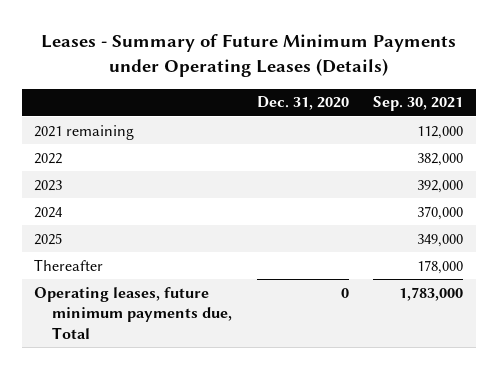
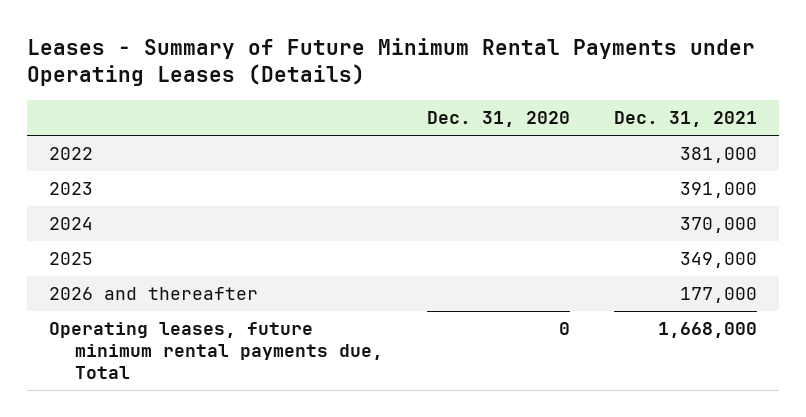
[40,34,456,78] Leases - Summary of Future Minimum Payments under Operating Leases (Details) -> [27,37,756,87] Leases - Summary of Future Minimum Rental Payments under Operating Leases (Details)
[373,96,464,112] Sep. 30, 2021 -> none
none -> [613,111,757,128] Dec. 31, 2021
[34,124,135,140] 2021 remaining -> none
[34,258,104,271] Thereafter -> [49,287,259,301] 2026 and thereafter
[34,286,233,339] Operating leases, future minimum payments due, Total -> [49,322,383,379] Operating leases, future minimum rental payments due, Total

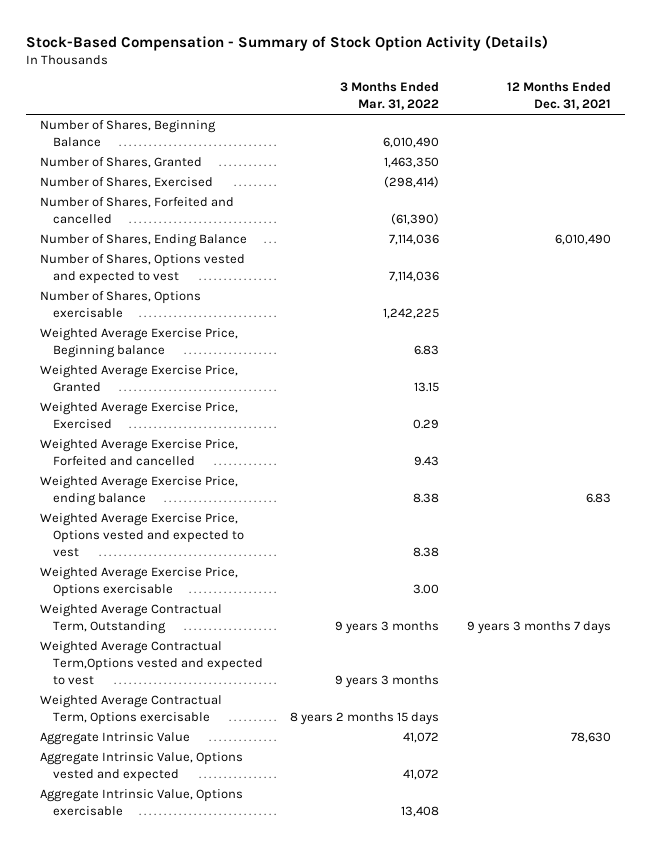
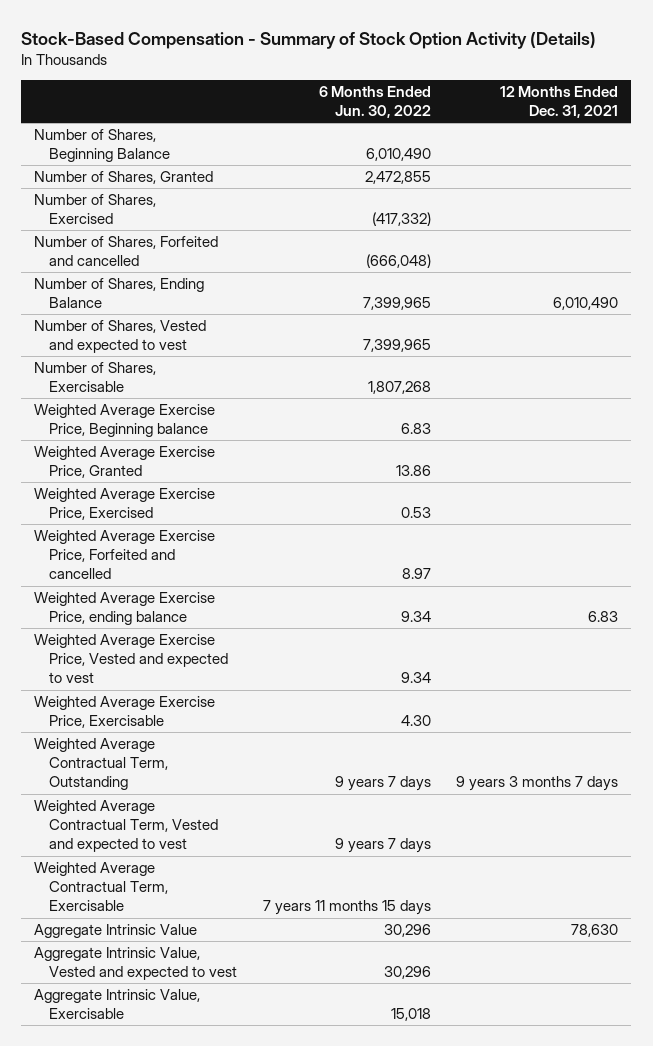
[340,82,440,111] 3 Months Ended Mar. 31, 2022 -> none
none -> [318,85,431,119] 6 Months Ended Jun. 30, 2022
[40,254,246,285] Number of Shares, Options vested and expected to vest -> [34,320,207,354] Number of Shares, Vested and expected to vest
[40,291,202,319] Number of Shares, Options exercisable -> [34,362,157,393] Number of Shares, Exercisable
[40,513,244,557] Weighted Average Exercise Price, Options vested and expected to vest -> [34,634,228,684] Weighted Average Exercise Price, Vested and expected to vest
[40,567,239,598] Weighted Average Exercise Price, Options exercisable -> [34,696,216,729] Weighted Average Exercise Price, Exercisable
[40,641,263,685] Weighted Average Contractual Term,Options vested and expected to vest -> [34,800,218,853] Weighted Average Contractual Term, Vested and expected to vest
[40,695,223,726] Weighted Average Contractual Term, Options exercisable -> [34,862,168,912] Weighted Average Contractual Term, Exercisable
[40,752,244,783] Aggregate Intrinsic Value, Options vested and expected -> [34,947,237,981] Aggregate Intrinsic Value, Vested and expected to vest
[40,789,244,817] Aggregate Intrinsic Value, Options exercisable -> [34,989,201,1020] Aggregate Intrinsic Value, Exercisable

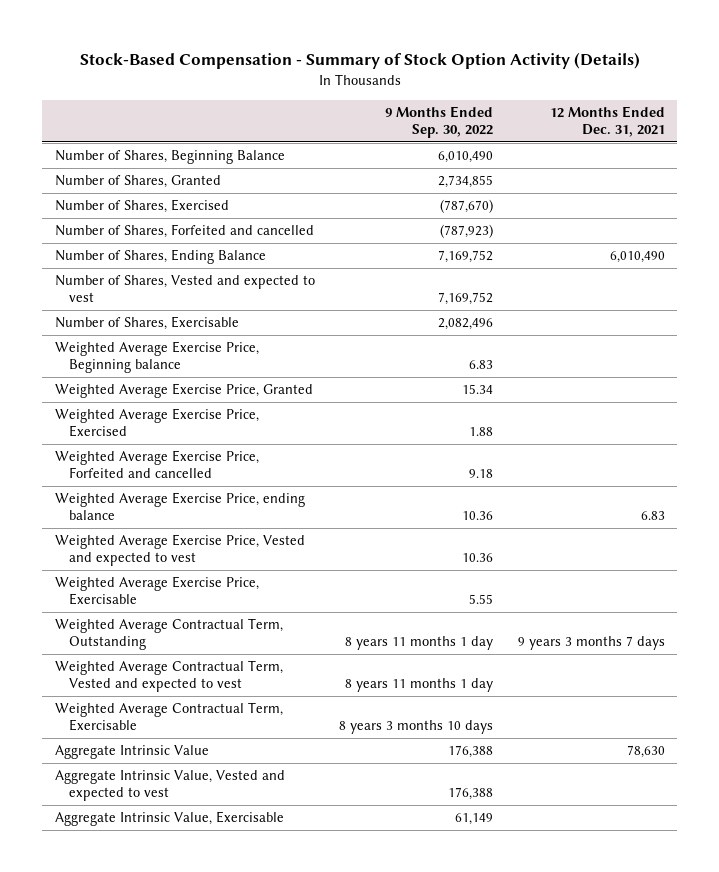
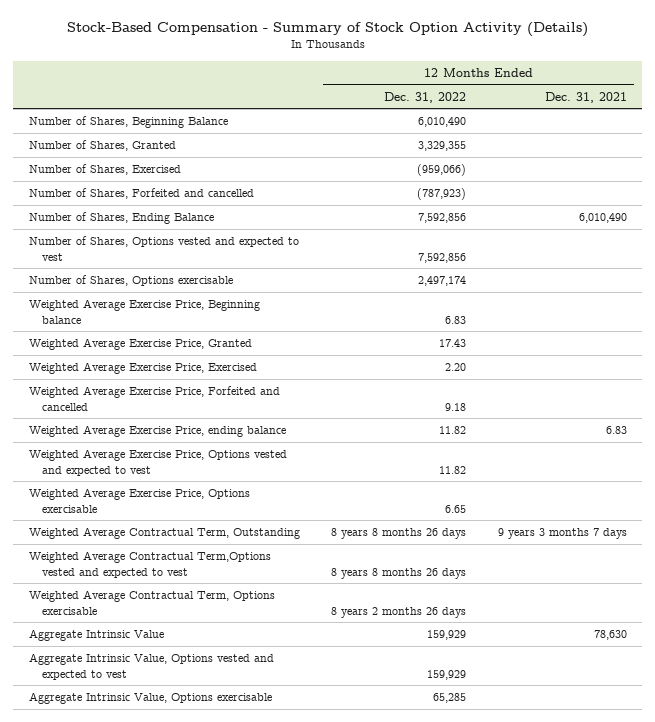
[385,105,494,139] 9 Months Ended Sep. 30, 2022 -> none
none -> [384,91,467,103] Dec. 31, 2022
[54,275,315,303] Number of Shares, Vested and expected to vest -> [28,236,299,261] Number of Shares, Options vested and expected to vest
[54,316,239,331] Number of Shares, Exercisable -> [28,275,233,287] Number of Shares, Options exercisable
[54,534,305,567] Weighted Average Exercise Price, Vested and expected to vest -> [28,449,287,476] Weighted Average Exercise Price, Options vested and expected to vest
[54,576,259,606] Weighted Average Exercise Price, Exercisable -> [28,488,250,513] Weighted Average Exercise Price, Options exercisable
[54,660,283,693] Weighted Average Contractual Term, Vested and expected to vest -> [28,551,271,578] Weighted Average Contractual Term,Options vested and expected to vest
[54,702,283,732] Weighted Average Contractual Term, Exercisable -> [28,590,275,615] Weighted Average Contractual Term, Options exercisable
[54,770,285,802] Aggregate Intrinsic Value, Vested and expected to vest -> [28,653,274,680] Aggregate Intrinsic Value, Options vested and expected to vest
[54,811,284,827] Aggregate Intrinsic Value, Exercisable -> [28,692,272,705] Aggregate Intrinsic Value, Options exercisable

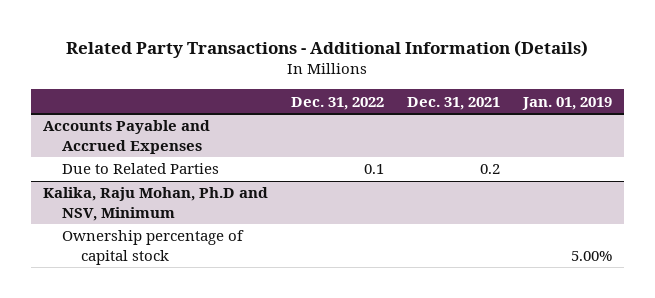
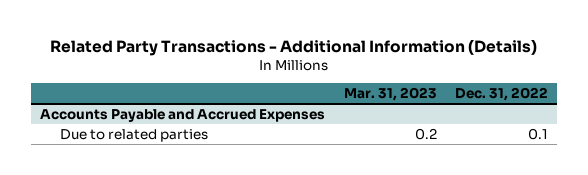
[407,96,501,110] Dec. 31, 2021 -> none
[522,96,613,110] Jan. 01, 2019 -> none
none -> [343,87,437,102] Mar. 31, 2023
[42,187,268,221] Kalika, Raju Mohan, Ph.D and NSV, Minimum -> none
[62,230,245,265] Ownership percentage of capital stock -> none
[62,163,220,175] Due to Related Parties -> [60,128,209,142] Due to related parties

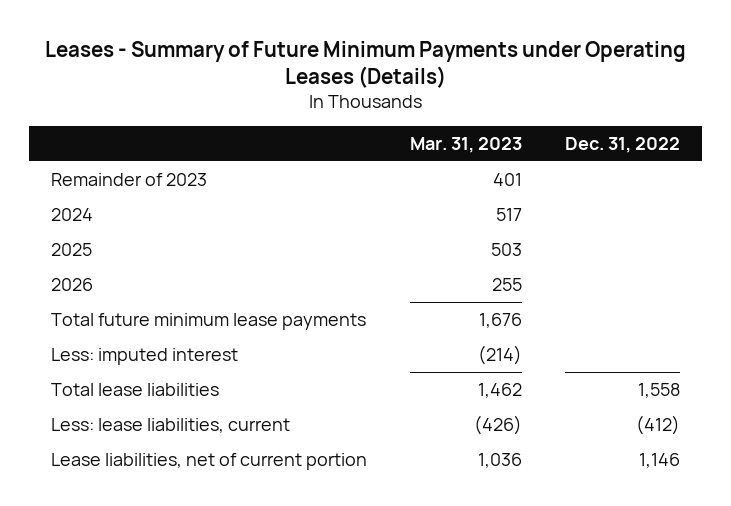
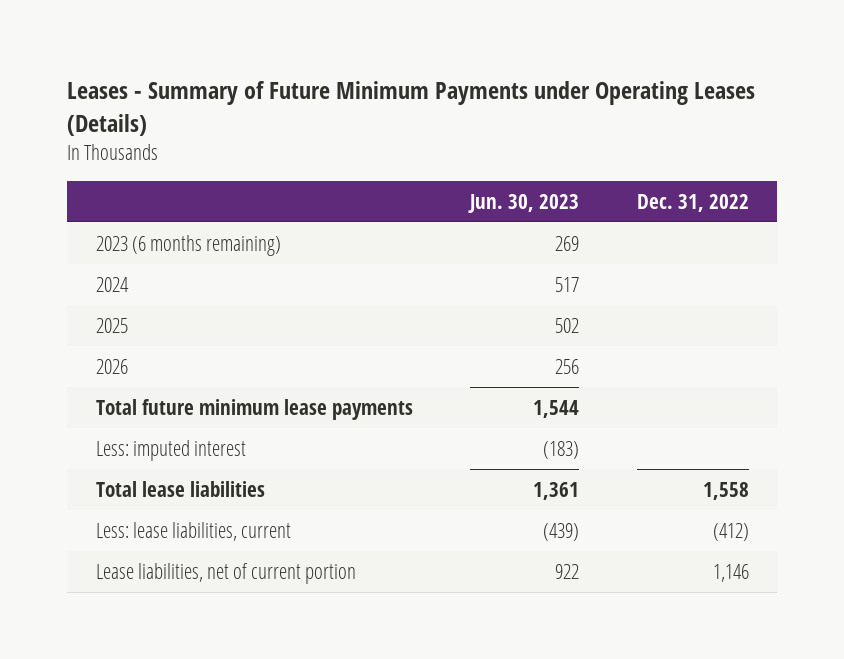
[410,137,523,154] Mar. 31, 2023 -> none
none -> [468,193,580,213] Jun. 30, 2023
[50,172,207,186] Remainder of 2023 -> [95,234,281,256] 2023 (6 months remaining)

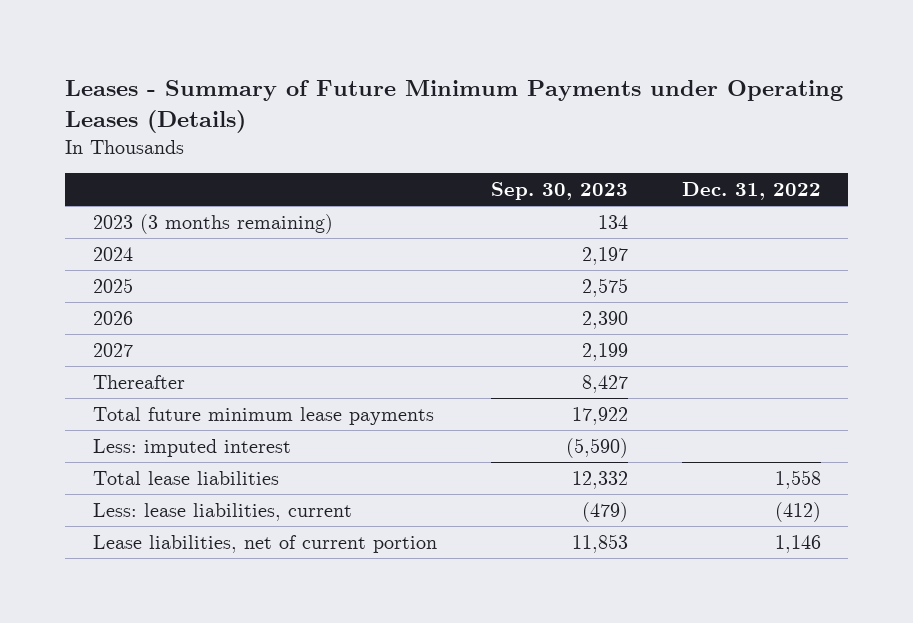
[468,193,580,213] Jun. 30, 2023 -> none
none -> [490,182,628,201] Sep. 30, 2023
[95,234,281,256] 2023 (6 months remaining) -> [92,213,333,234] 2023 (3 months remaining)
none -> [92,342,133,357] 2027
none -> [92,374,185,389] Thereafter

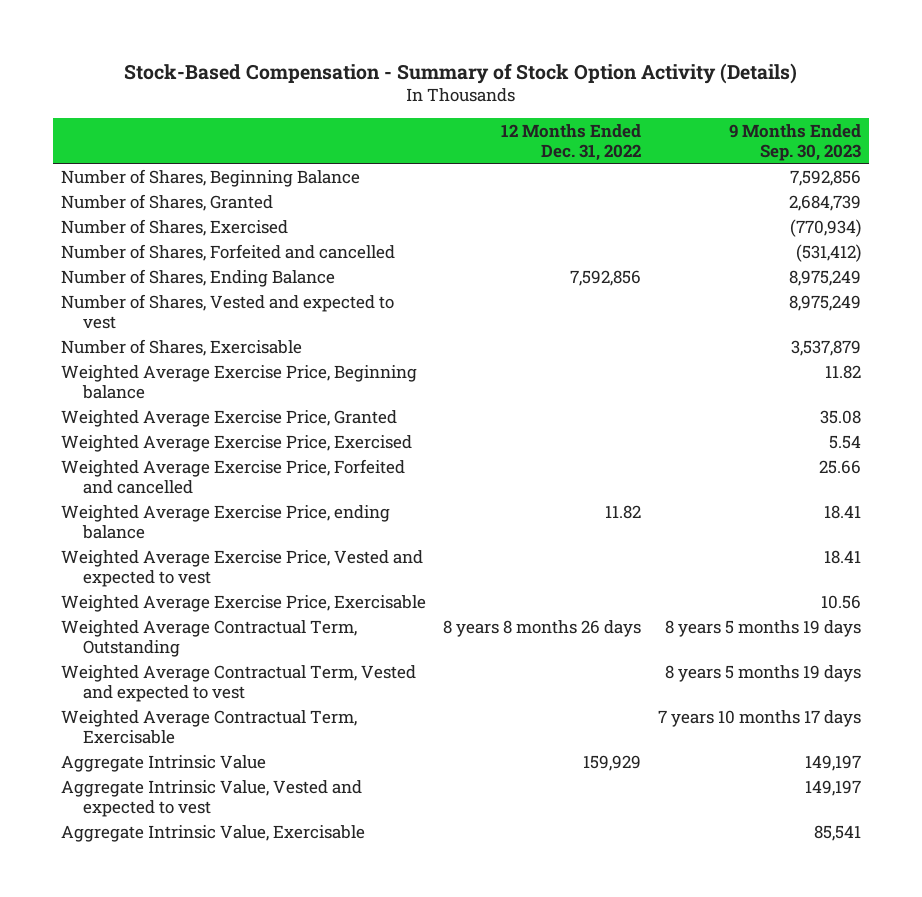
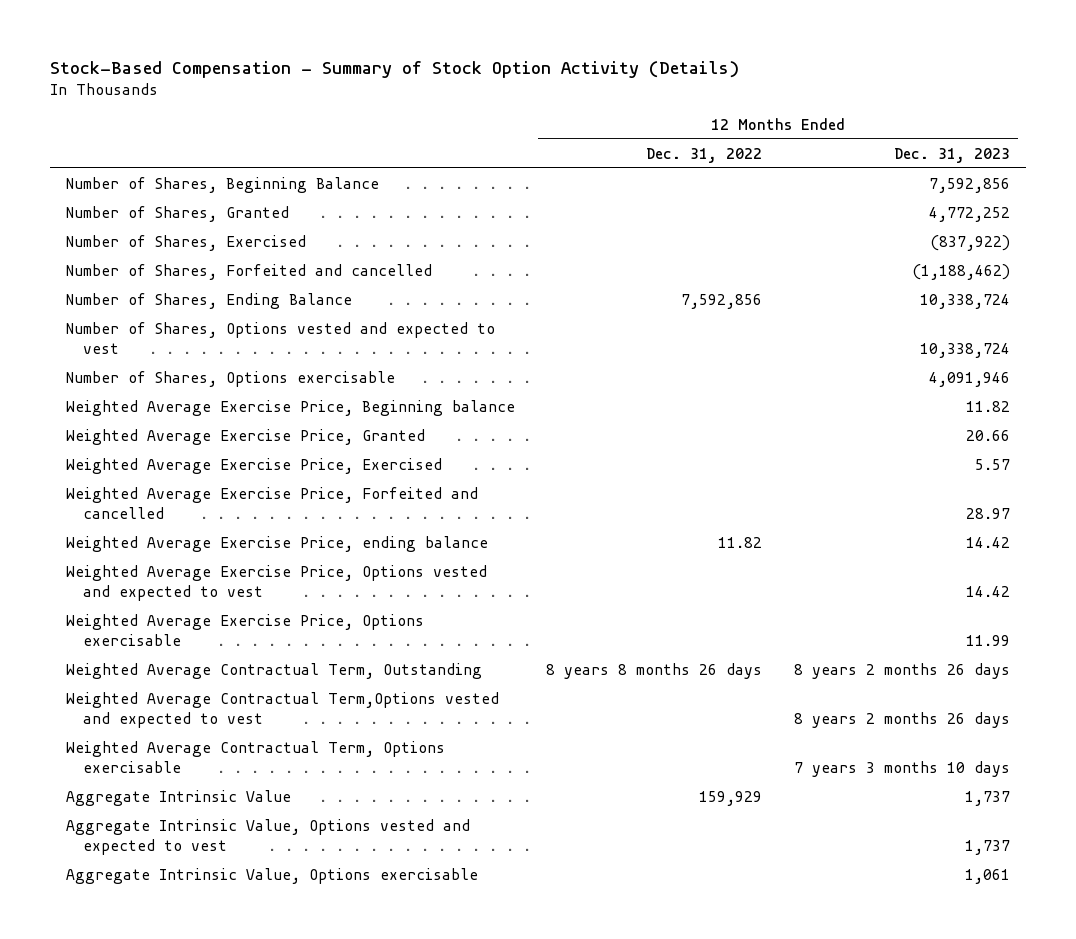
[729,123,862,161] 9 Months Ended Sep. 30, 2023 -> none
none -> [893,147,1010,163] Dec. 31, 2023
[61,293,395,329] Number of Shares, Vested and expected to vest -> [65,321,495,354] Number of Shares, Options vested and expected to vest
[61,338,303,356] Number of Shares, Exercisable -> [65,370,395,387] Number of Shares, Options exercisable
[61,549,424,587] Weighted Average Exercise Price, Vested and expected to vest -> [65,564,487,601] Weighted Average Exercise Price, Options vested and expected to vest
[61,594,427,612] Weighted Average Exercise Price, Exercisable -> [65,613,424,646] Weighted Average Exercise Price, Options exercisable
[61,664,417,702] Weighted Average Contractual Term, Vested and expected to vest -> [65,691,499,728] Weighted Average Contractual Term,Options vested and expected to vest
[61,709,358,744] Weighted Average Contractual Term, Exercisable -> [65,740,445,773] Weighted Average Contractual Term, Options exercisable
[61,779,363,817] Aggregate Intrinsic Value, Vested and expected to vest -> [65,818,470,855] Aggregate Intrinsic Value, Options vested and expected to vest
[61,824,366,842] Aggregate Intrinsic Value, Exercisable -> [65,867,478,884] Aggregate Intrinsic Value, Options exercisable

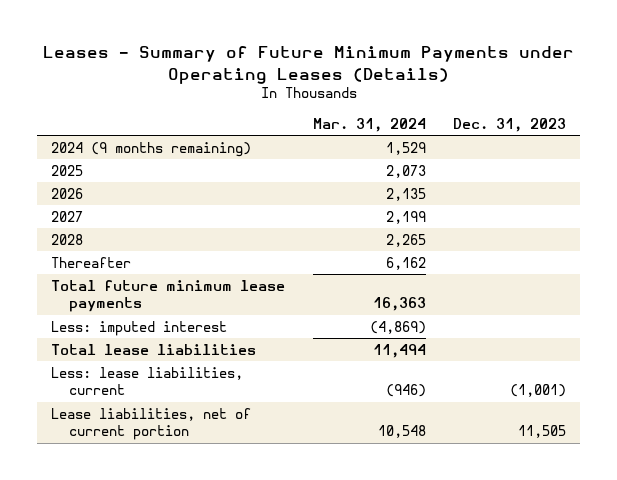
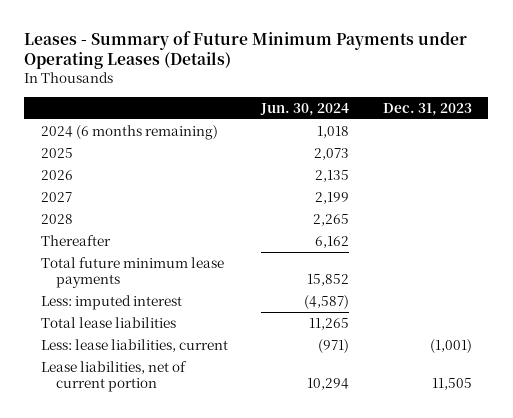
[312,117,426,132] Mar. 31, 2024 -> none
none -> [260,102,350,116] Jun. 30, 2024
[50,141,251,157] 2024 (9 months remaining) -> [40,124,218,140] 2024 (6 months remaining)

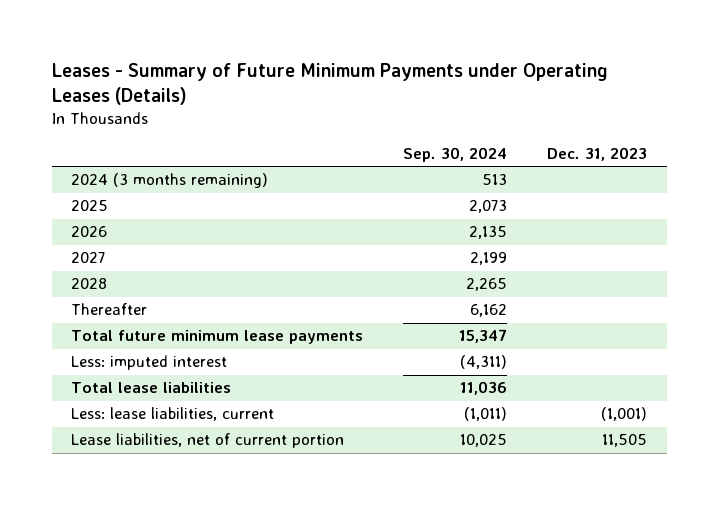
[260,102,350,116] Jun. 30, 2024 -> none
none -> [403,146,508,162] Sep. 30, 2024
[40,124,218,140] 2024 (6 months remaining) -> [71,173,269,189] 2024 (3 months remaining)

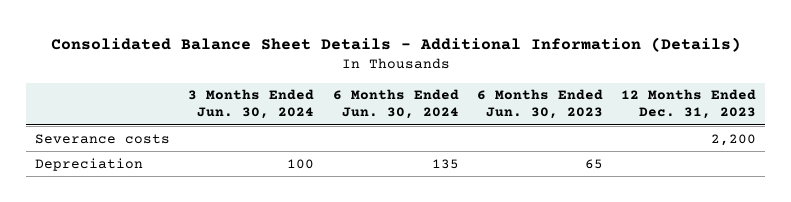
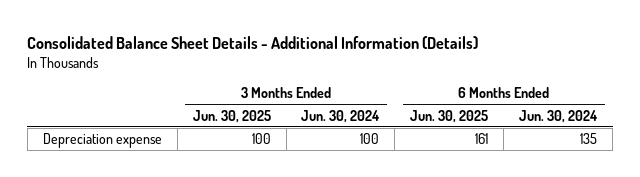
[476,89,603,120] 6 Months Ended Jun. 30, 2023 -> none
[621,89,757,120] 12 Months Ended Dec. 31, 2023 -> none
none -> [192,109,271,123] Jun. 30, 2025
none -> [410,109,489,123] Jun. 30, 2025
[35,133,171,144] Severance costs -> none
[35,157,144,171] Depreciation -> [42,133,162,149] Depreciation expense

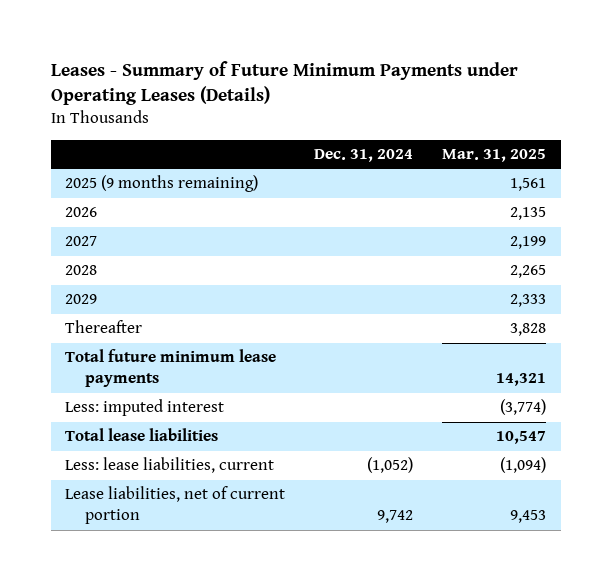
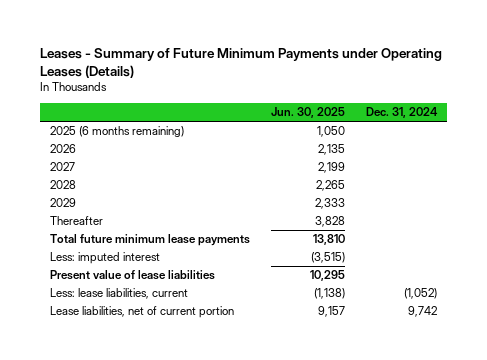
[442,149,547,163] Mar. 31, 2025 -> none
none -> [270,107,345,119] Jun. 30, 2025
[65,175,259,193] 2025 (9 months remaining) -> [50,126,185,138] 2025 (6 months remaining)
[65,428,219,442] Total lease liabilities -> [50,270,216,281] Present value of lease liabilities

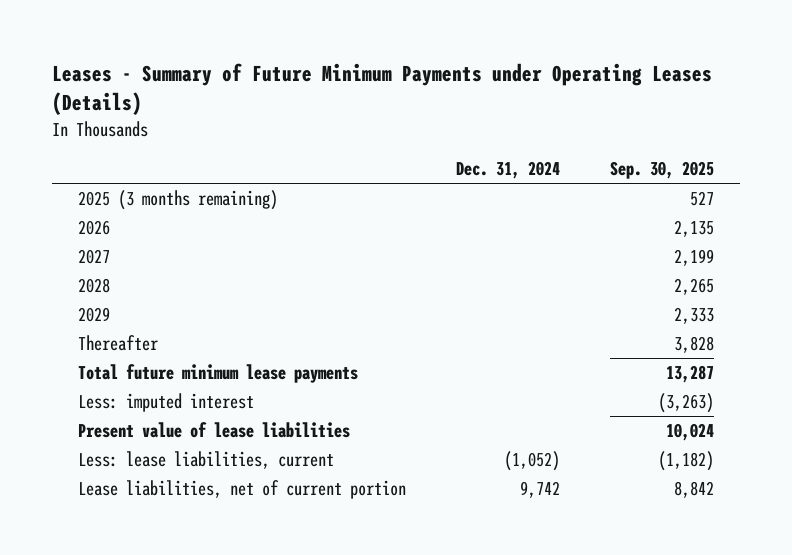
[270,107,345,119] Jun. 30, 2025 -> none
none -> [610,161,715,180] Sep. 30, 2025
[50,126,185,138] 2025 (6 months remaining) -> [77,190,278,211] 2025 (3 months remaining)

